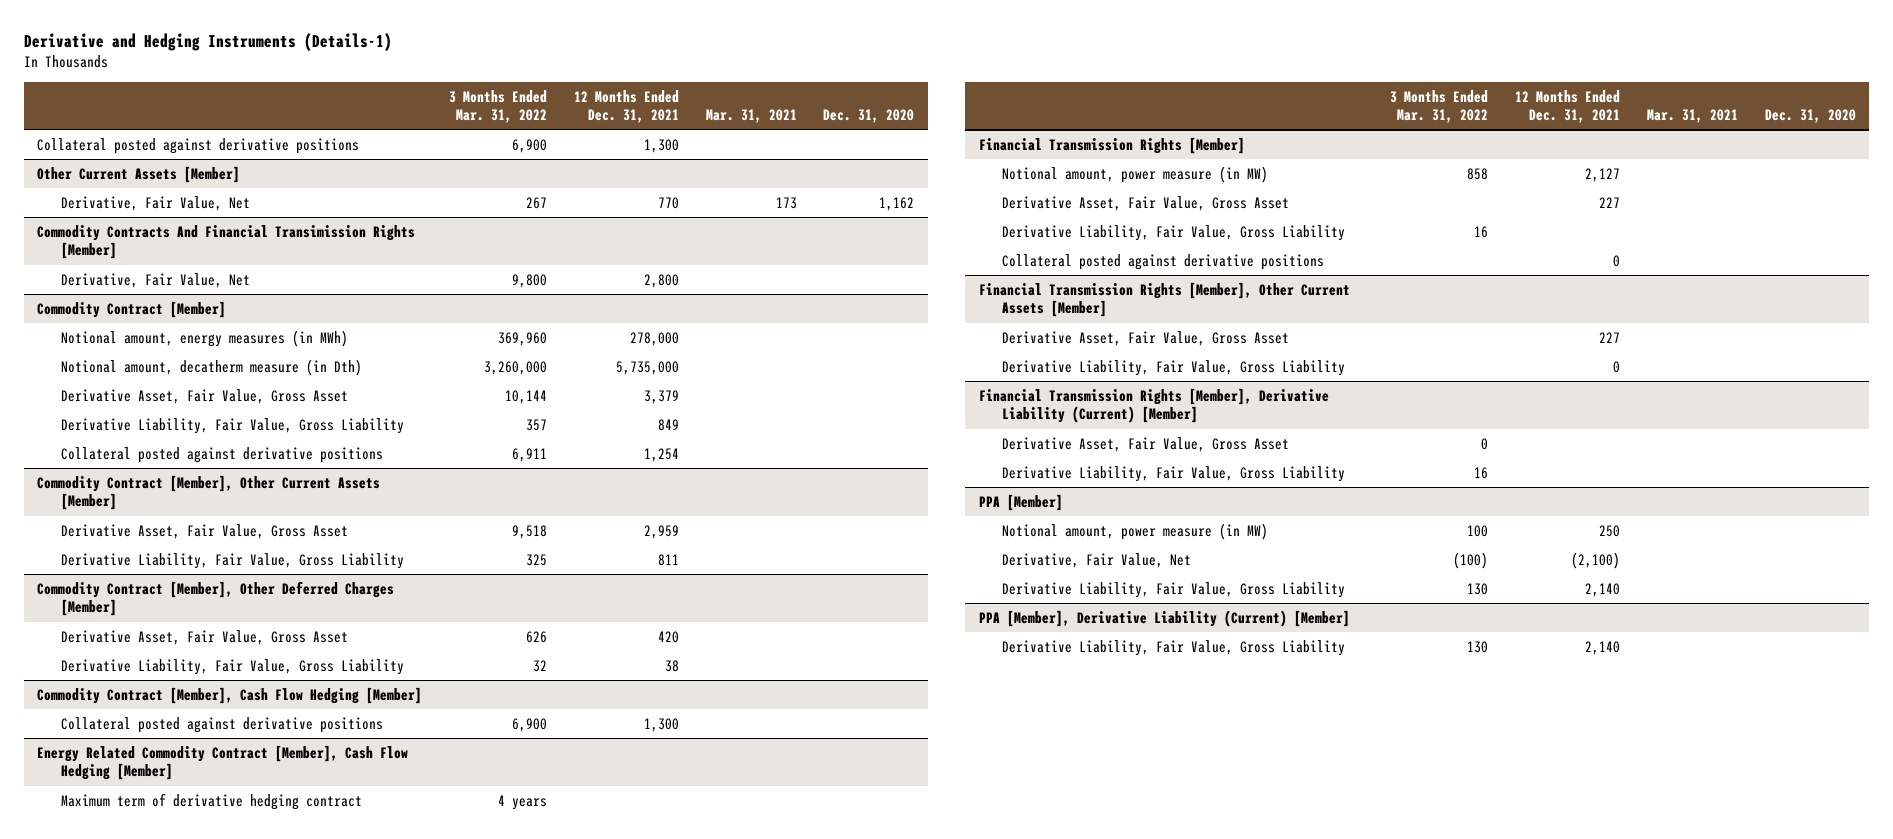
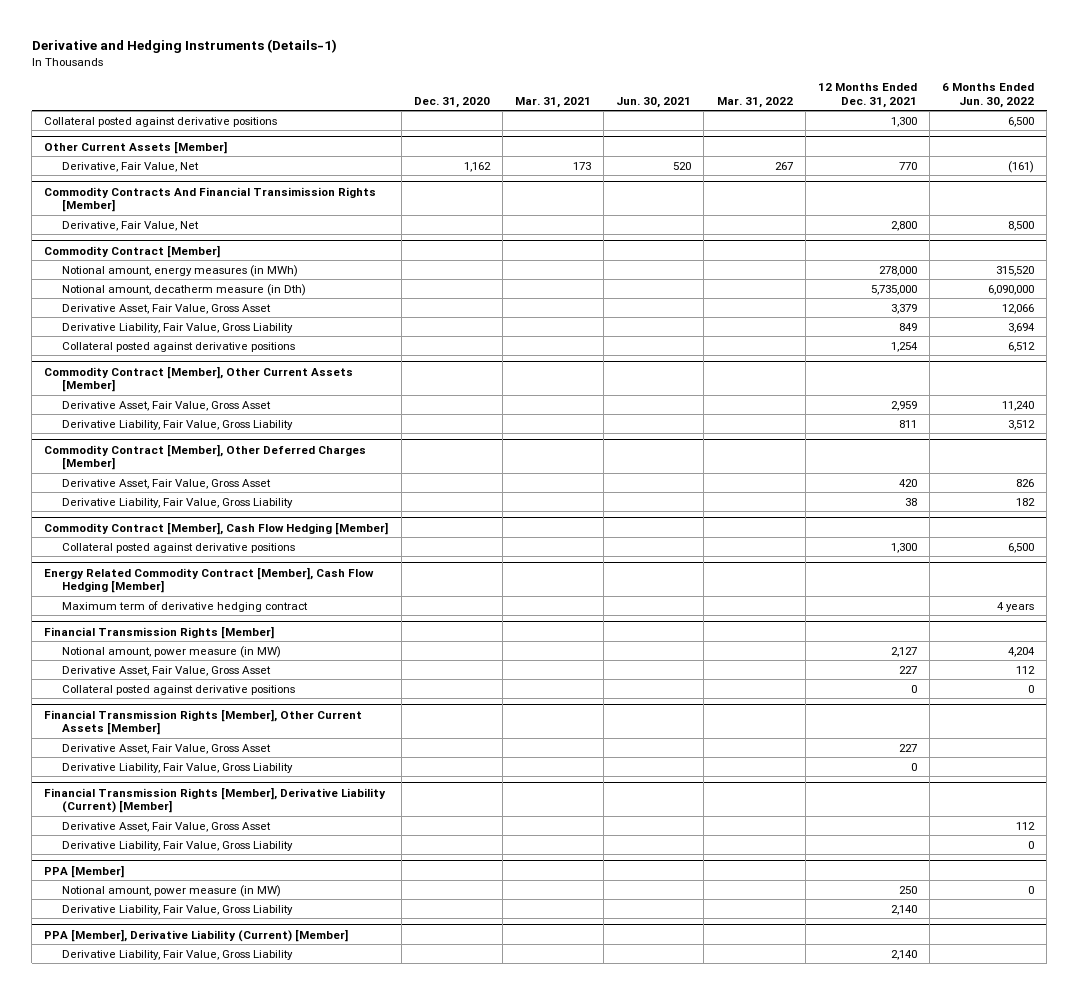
[448,89,547,123] 3 Months Ended Mar. 31, 2022 -> none
none -> [616,96,692,108] Jun. 30, 2021
none -> [716,96,793,108] Mar. 31, 2022
none -> [942,83,1035,108] 6 Months Ended Jun. 30, 2022
[1002,224,1346,241] Derivative Liability, Fair Value, Gross Liability -> none
[1002,552,1192,568] Derivative, Fair Value, Net -> none

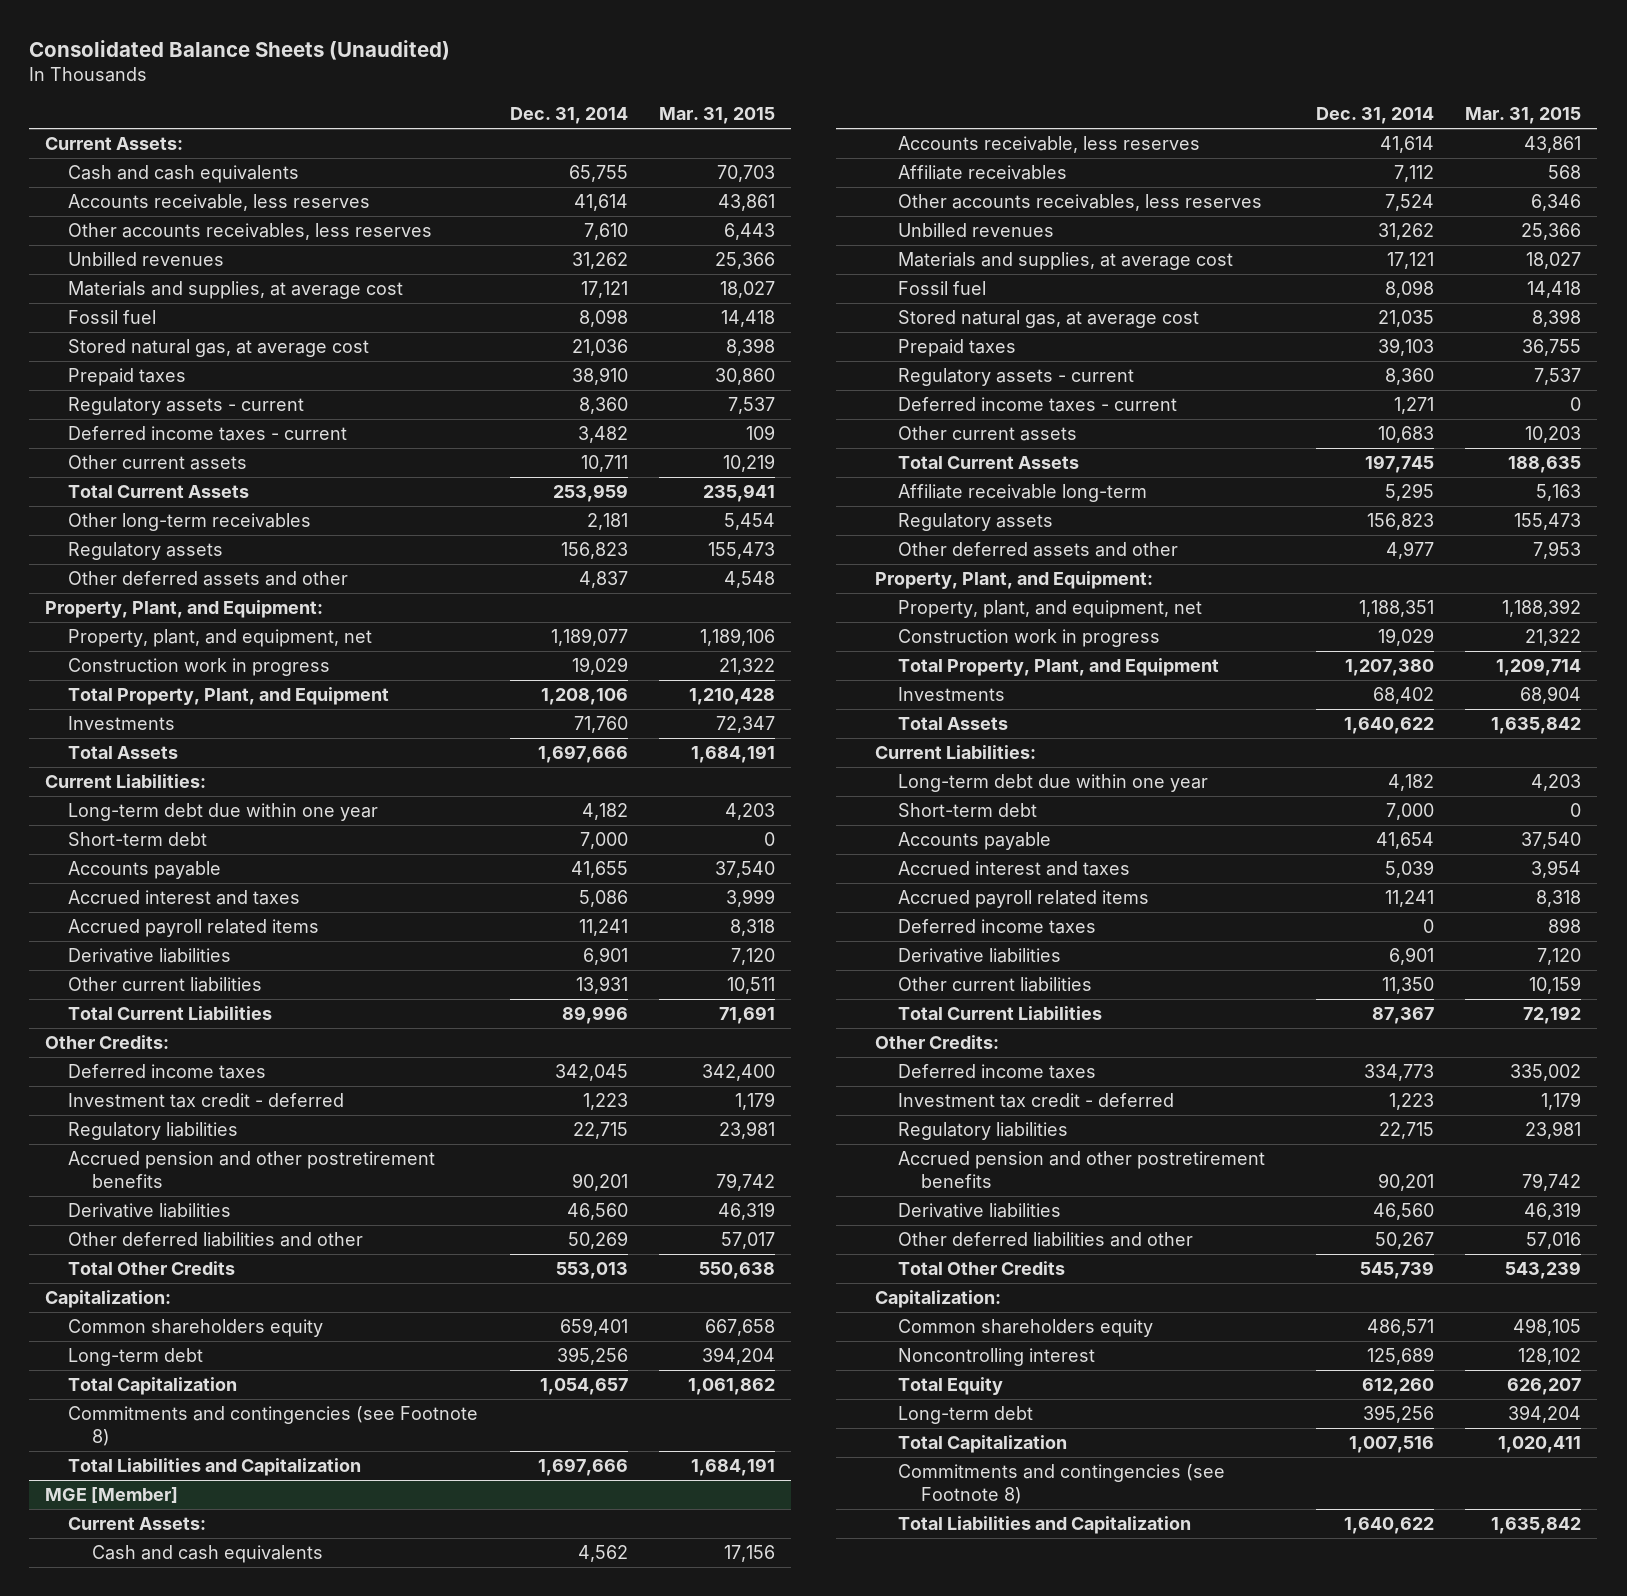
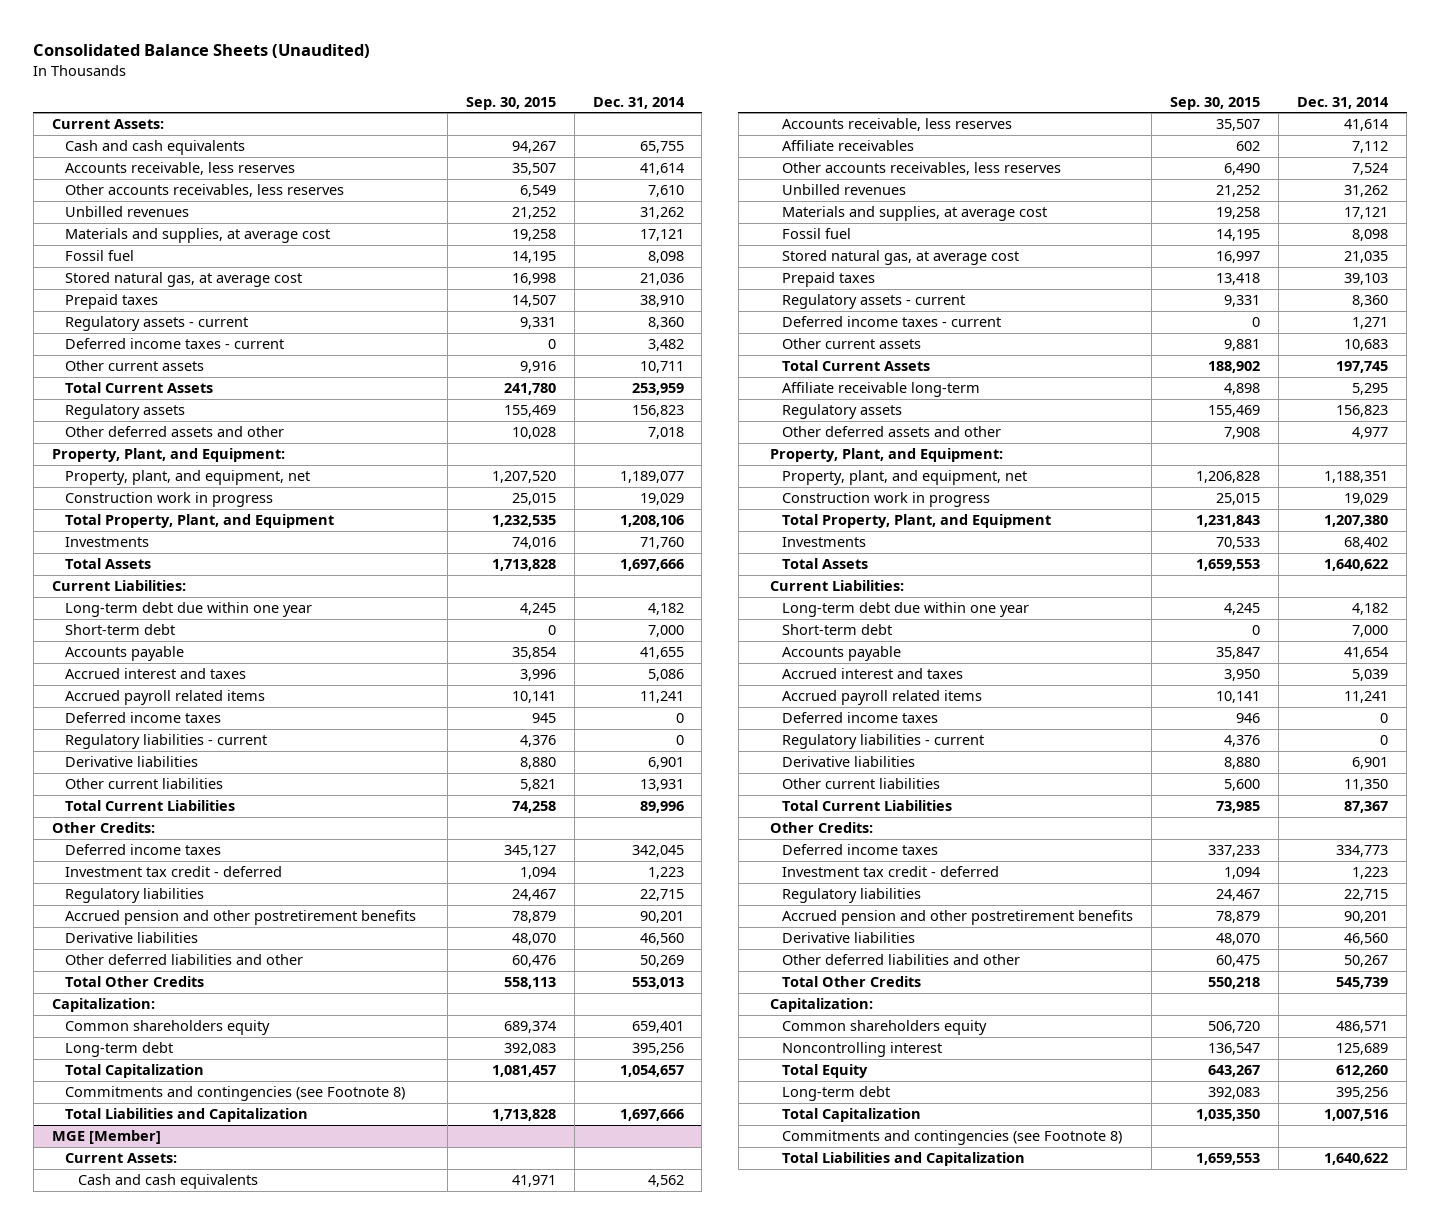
[659,107,776,125] Mar. 31, 2015 -> none
none -> [465,96,556,110] Sep. 30, 2015
[68,513,312,532] Other long-term receivables -> none
[578,571,628,589] 4,837 -> [647,427,684,440] 7,018
none -> [64,712,221,724] Deferred income taxes
none -> [64,734,267,750] Regulatory liabilities - current
none -> [782,734,985,750] Regulatory liabilities - current

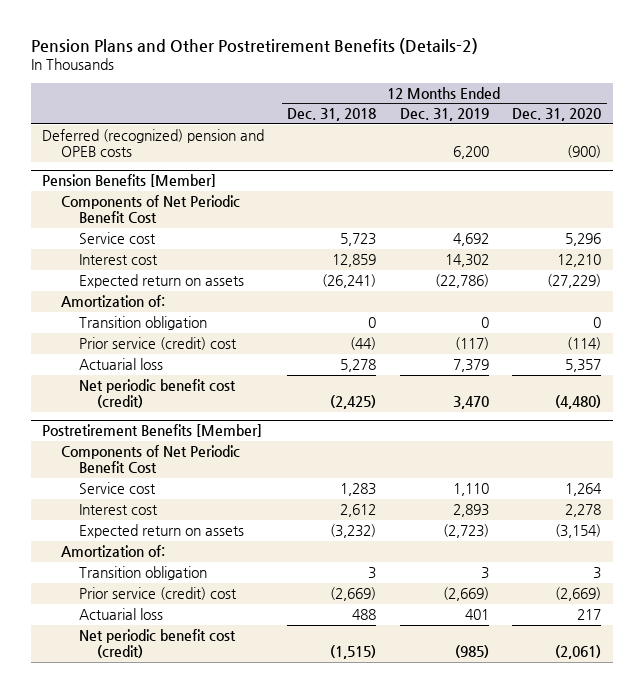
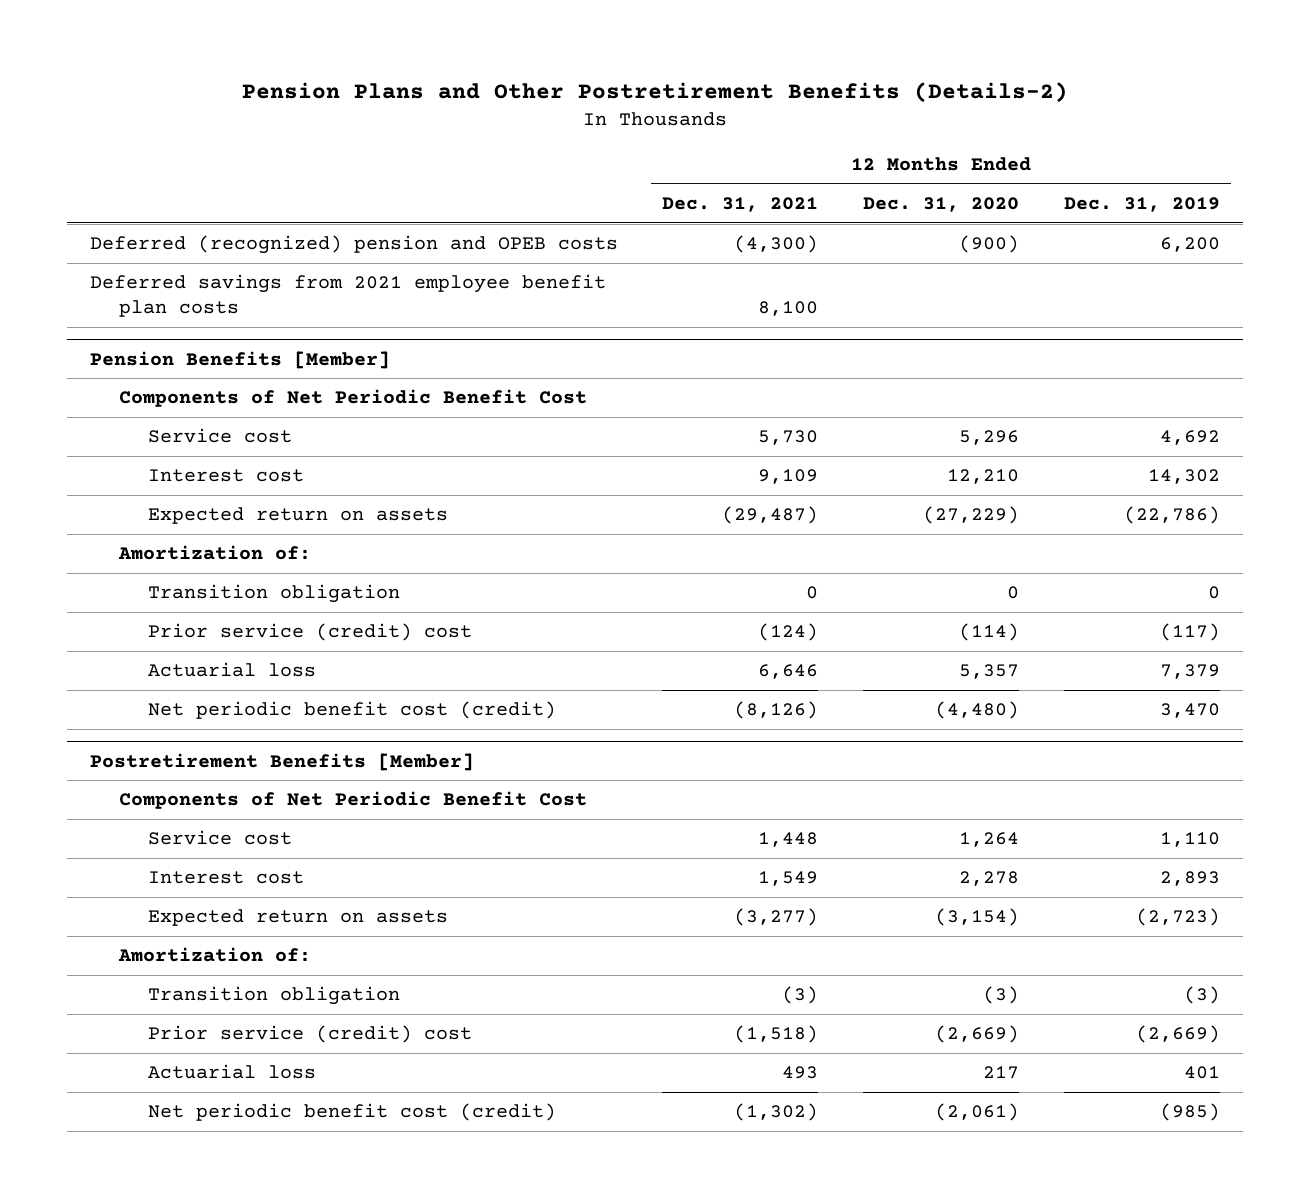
[287,108,377,122] Dec. 31, 2018 -> none
none -> [662,196,819,212] Dec. 31, 2021
none -> [89,274,606,317] Deferred savings from 2021 employee benefit plan costs
[480,567,489,580] 3 -> [1184,986,1221,1005] (3)
[592,567,601,580] 3 -> [983,986,1020,1005] (3)

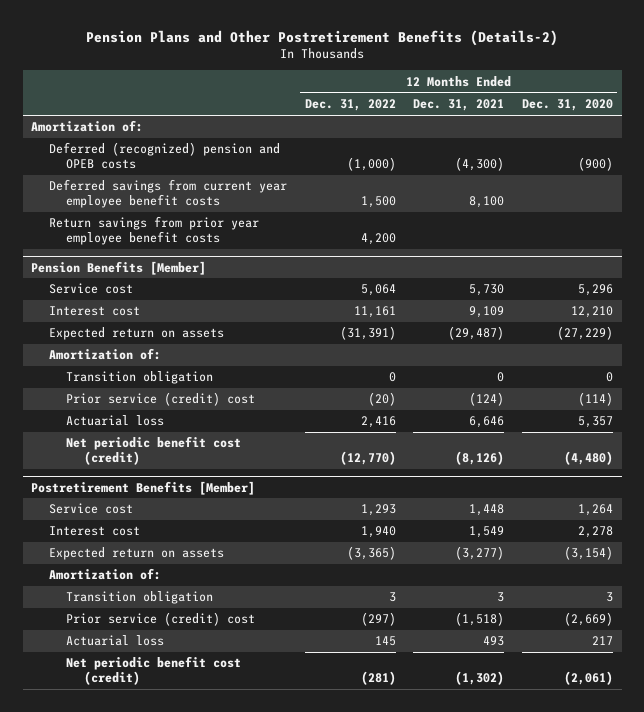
[1064,196,1221,212] Dec. 31, 2019 -> none
none -> [304,99,396,112] Dec. 31, 2022
none -> [31,120,144,133] Amortization of:
[89,274,606,317] Deferred savings from 2021 employee benefit plan costs -> [48,179,287,208] Deferred savings from current year employee benefit costs
none -> [48,216,259,245] Return savings from prior year employee benefit costs
[118,389,587,408] Components of Net Periodic Benefit Cost -> none
[118,791,587,810] Components of Net Periodic Benefit Cost -> none
[782,986,819,1005] (3) -> [497,592,505,603] 3
[983,986,1020,1005] (3) -> [605,592,613,603] 3

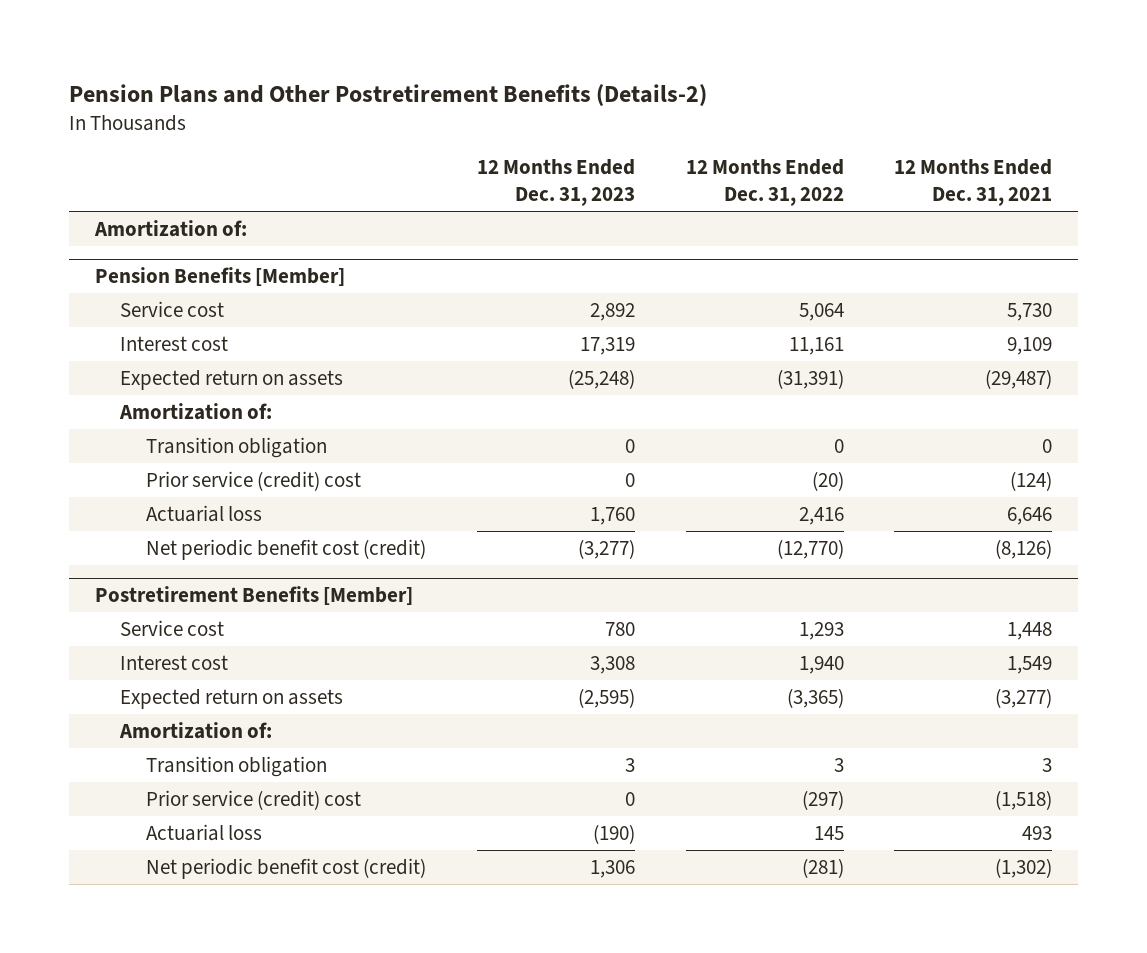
[521,99,613,112] Dec. 31, 2020 -> none
none -> [476,159,635,207] 12 Months Ended Dec. 31, 2023
[48,142,280,169] Deferred (recognized) pension and OPEB costs -> none
[48,179,287,208] Deferred savings from current year employee benefit costs -> none
[48,216,259,245] Return savings from prior year employee benefit costs -> none

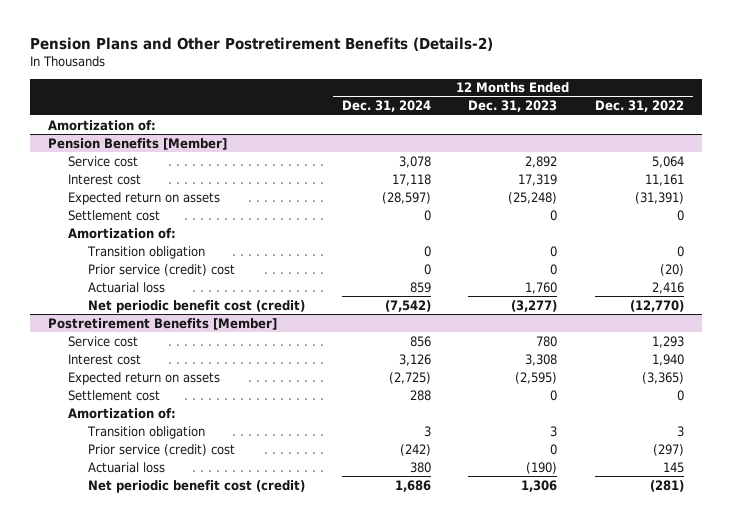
[894,159,1053,207] 12 Months Ended Dec. 31, 2021 -> none
none -> [342,100,432,113] Dec. 31, 2024
none -> [68,209,161,221] Settlement cost
none -> [68,389,161,401] Settlement cost

